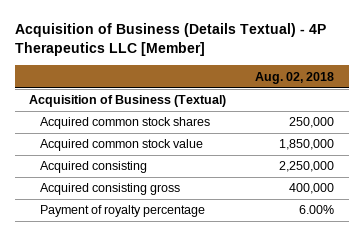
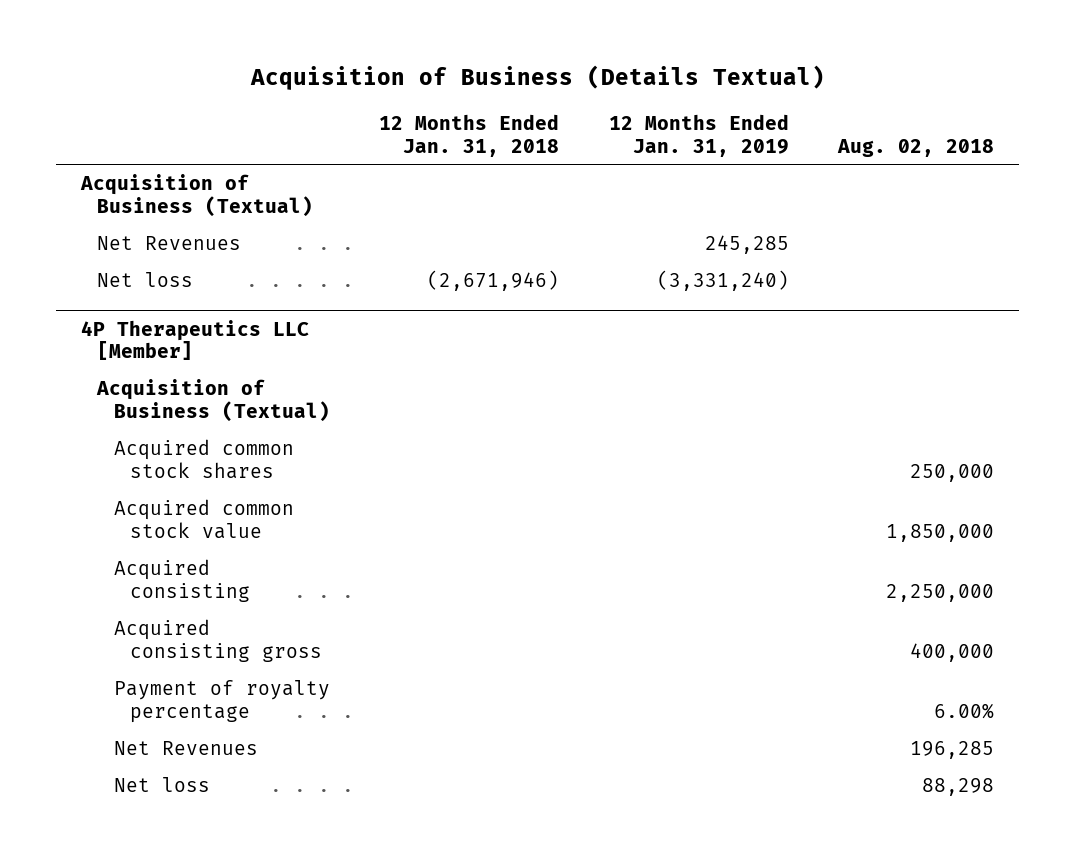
[14,22,326,57] Acquisition of Business (Details Textual) - 4P Therapeutics LLC [Member] -> [249,65,825,91] Acquisition of Business (Details Textual)
none -> [379,113,560,157] 12 Months Ended Jan. 31, 2018
none -> [608,113,789,157] 12 Months Ended Jan. 31, 2019
none -> [97,236,242,251] Net Revenues
none -> [97,272,194,288] Net loss
none -> [80,319,309,361] 4P Therapeutics LLC [Member]
none -> [96,379,330,423] Acquisition of Business (Textual)
none -> [113,741,258,756] Net Revenues
none -> [113,777,210,793] Net loss

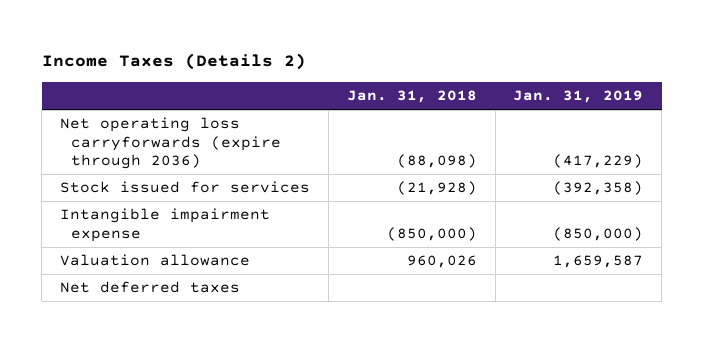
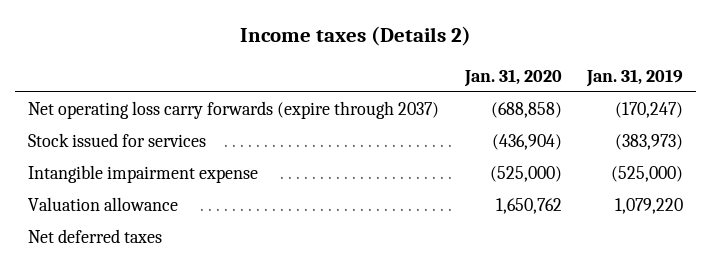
[41,53,306,71] Income Taxes (Details 2) -> [239,26,471,47] Income taxes (Details 2)
[346,90,477,104] Jan. 31, 2018 -> none
none -> [463,68,562,87] Jan. 31, 2020
[60,117,282,170] Net operating loss carryforwards (expire through 2036) -> [27,100,439,119] Net operating loss carry forwards (expire through 2037)
[553,154,644,169] (417,229) -> [615,101,684,118] (170,247)
[553,181,644,196] (392,358) -> [615,133,684,150] (383,973)
[553,226,644,241] (850,000) -> [611,165,684,182] (525,000)
[553,255,644,269] 1,659,587 -> [615,197,684,214] 1,079,220

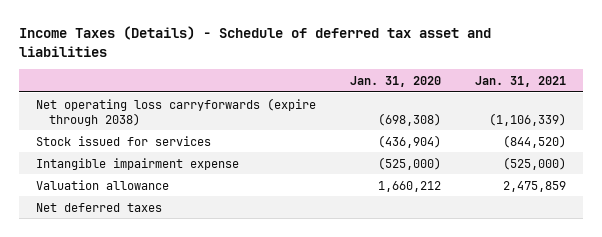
[239,26,471,47] Income taxes (Details 2) -> [19,26,492,58] Income Taxes (Details) - Schedule of deferred tax asset and liabilities
[586,68,684,87] Jan. 31, 2019 -> none
none -> [475,75,567,87] Jan. 31, 2021
[27,100,439,119] Net operating loss carry forwards (expire through 2037) -> [36,97,317,126] Net operating loss carryforwards (expire through 2038)
[490,101,562,118] (688,858) -> [378,112,442,126] (698,308)
[495,197,562,214] 1,650,762 -> [378,180,442,192] 1,660,212

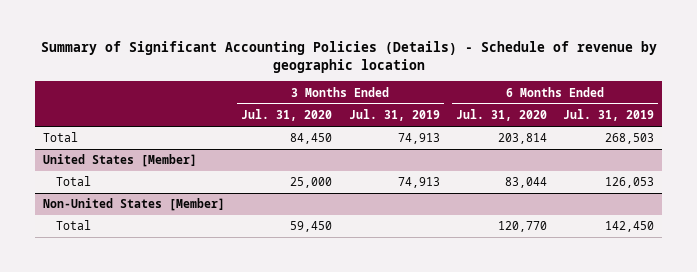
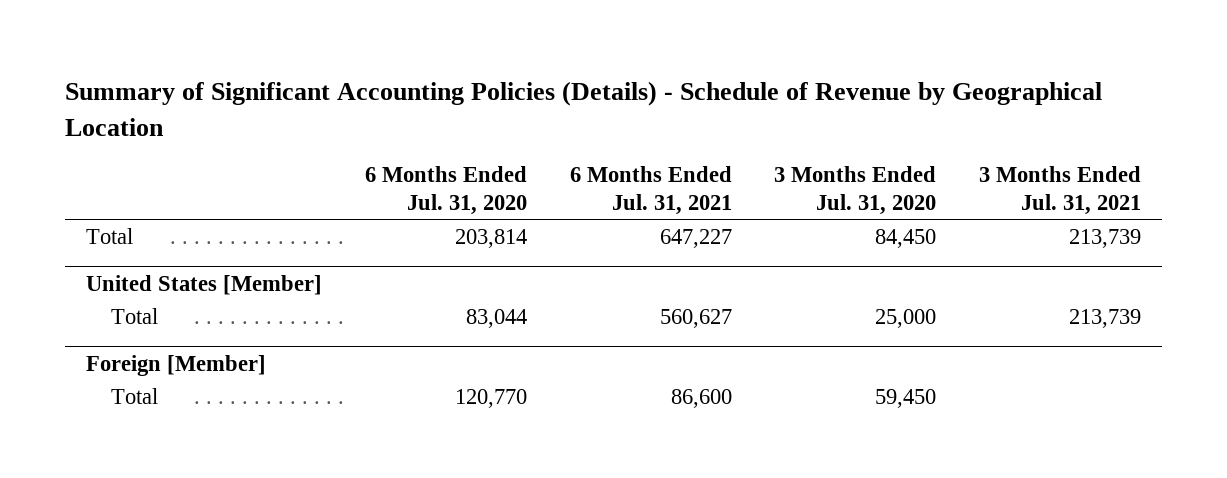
[40,41,657,74] Summary of Significant Accounting Policies (Details) - Schedule of revenue by geographic location -> [65,81,1103,136] Summary of Significant Accounting Policies (Details) - Schedule of Revenue by Geographical Location
[348,109,440,122] Jul. 31, 2019 -> none
[563,109,655,122] Jul. 31, 2019 -> none
none -> [569,166,732,215] 6 Months Ended Jul. 31, 2021
none -> [978,166,1141,215] 3 Months Ended Jul. 31, 2021
[42,198,225,212] Non-United States [Member] -> [86,354,267,376] Foreign [Member]

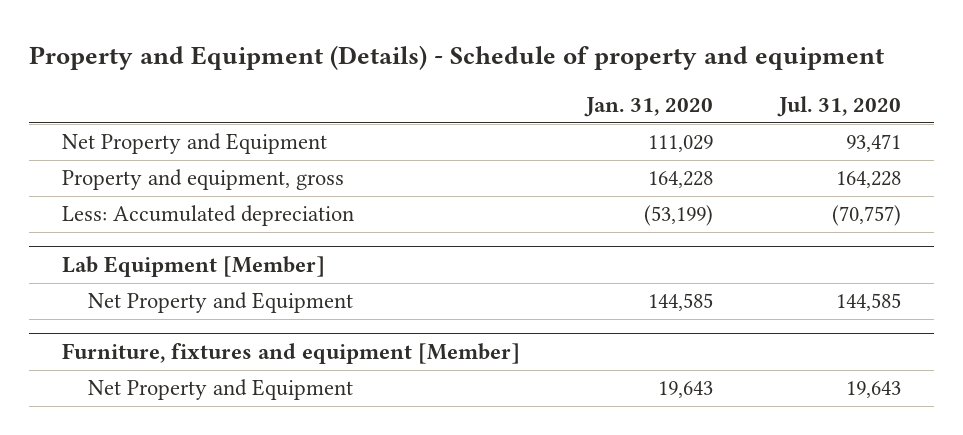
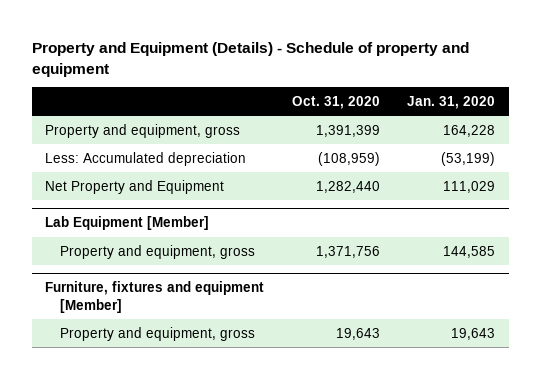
[777,95,902,117] Jul. 31, 2020 -> none
none -> [291,96,380,110] Oct. 31, 2020
[62,133,328,155] Net Property and Equipment -> [45,179,225,194] Net Property and Equipment
[88,292,354,314] Net Property and Equipment -> [59,244,255,259] Property and equipment, gross
[88,379,354,401] Net Property and Equipment -> [59,326,255,341] Property and equipment, gross

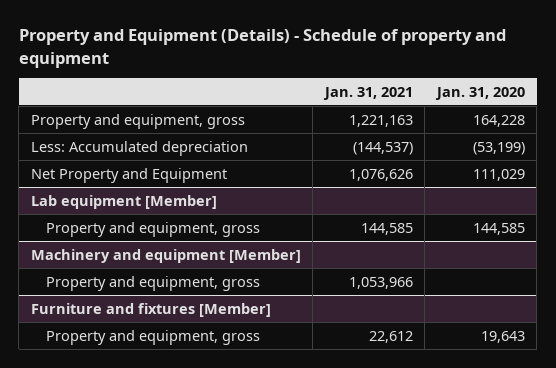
[291,96,380,110] Oct. 31, 2020 -> none
none -> [322,86,413,100] Jan. 31, 2021
[45,216,210,231] Lab Equipment [Member] -> [30,194,217,209] Lab equipment [Member]
none -> [30,248,301,263] Machinery and equipment [Member]
none -> [46,275,261,291] Property and equipment, gross
[45,281,265,313] Furniture, fixtures and equipment [Member] -> [30,302,271,317] Furniture and fixtures [Member]

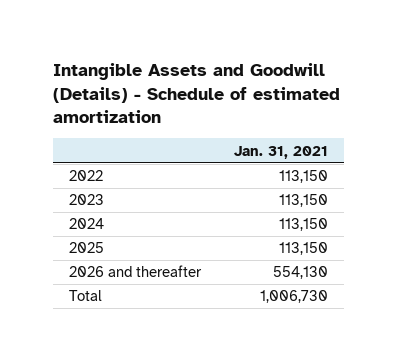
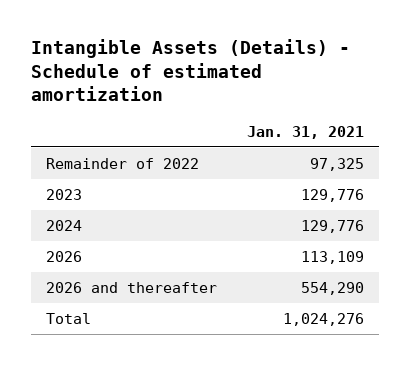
[52,63,340,124] Intangible Assets and Goodwill (Details) - Schedule of estimated amortization -> [30,39,350,102] Intangible Assets (Details) - Schedule of estimated amortization
[69,242,105,254] 2025 -> none
[69,170,104,182] 2022 -> [45,157,199,169] Remainder of 2022
[278,170,328,184] 113,150 -> [310,157,365,171] 97,325
[278,194,328,208] 113,150 -> [301,188,365,202] 129,776
[278,218,328,232] 113,150 -> [301,219,365,233] 129,776
none -> [45,250,82,262] 2026
[272,266,328,280] 554,130 -> [301,281,365,295] 554,290
[259,290,328,304] 1,006,730 -> [283,312,365,326] 1,024,276

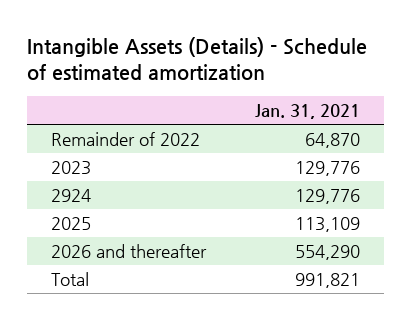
[310,157,365,171] 97,325 -> [304,133,360,149] 64,870
[45,219,82,231] 2024 -> [51,189,92,203] 2924
[45,250,82,262] 2026 -> [51,217,92,231] 2025
[283,312,365,326] 1,024,276 -> [294,273,360,289] 991,821

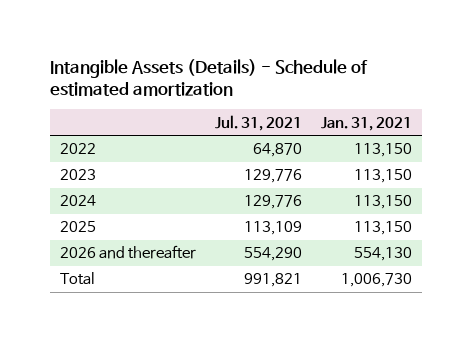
none -> [214,114,302,131] Jul. 31, 2021
[51,189,92,203] 2924 -> none
[51,132,201,147] Remainder of 2022 -> [59,143,96,155] 2022
[304,133,360,149] 64,870 -> [353,143,412,158] 113,150
[294,161,360,177] 129,776 -> [353,169,412,184] 113,150
none -> [59,195,96,207] 2024
[294,217,360,233] 113,109 -> [353,221,412,236] 113,150
[294,245,360,261] 554,290 -> [353,247,412,262] 554,130
[294,273,360,289] 991,821 -> [340,273,412,288] 1,006,730

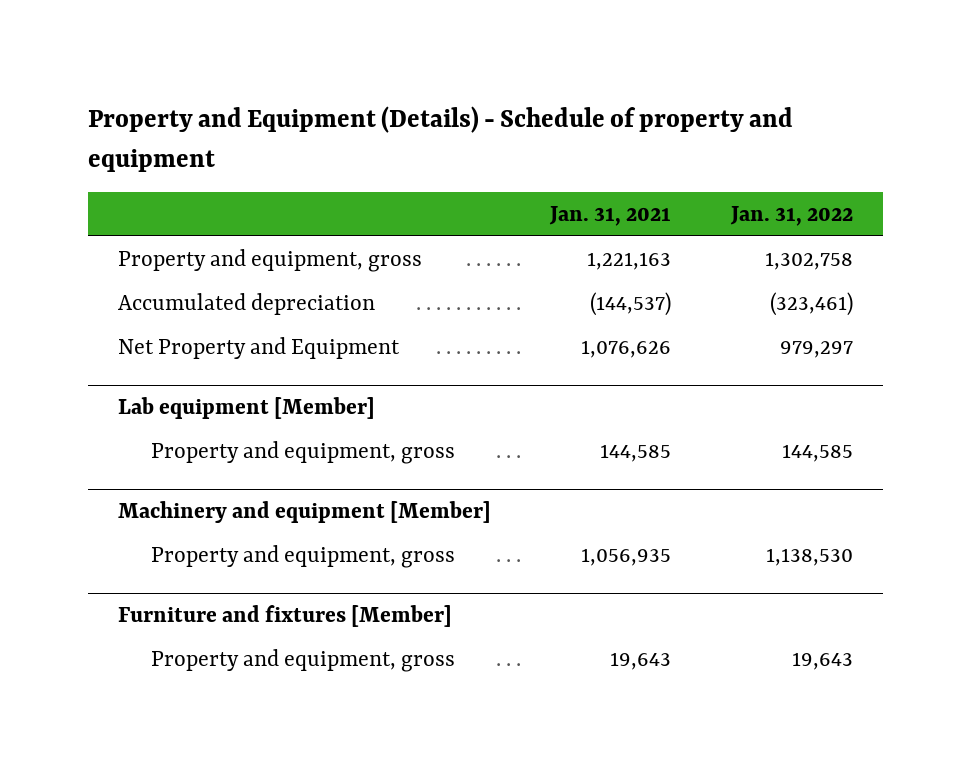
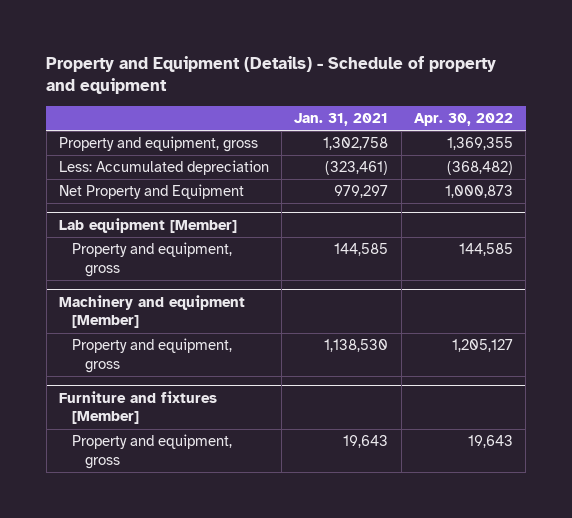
[729,205,853,226] Jan. 31, 2022 -> none
none -> [413,112,513,126] Apr. 30, 2022
[587,252,672,271] 1,221,163 -> [323,137,389,151] 1,302,758
[117,293,375,316] Accumulated depreciation -> [58,160,269,176] Less: Accumulated depreciation
[590,292,672,317] (144,537) -> [325,161,389,176] (323,461)
[581,340,672,359] 1,076,626 -> [334,185,389,199] 979,297
[581,548,672,567] 1,056,935 -> [324,339,389,353] 1,138,530

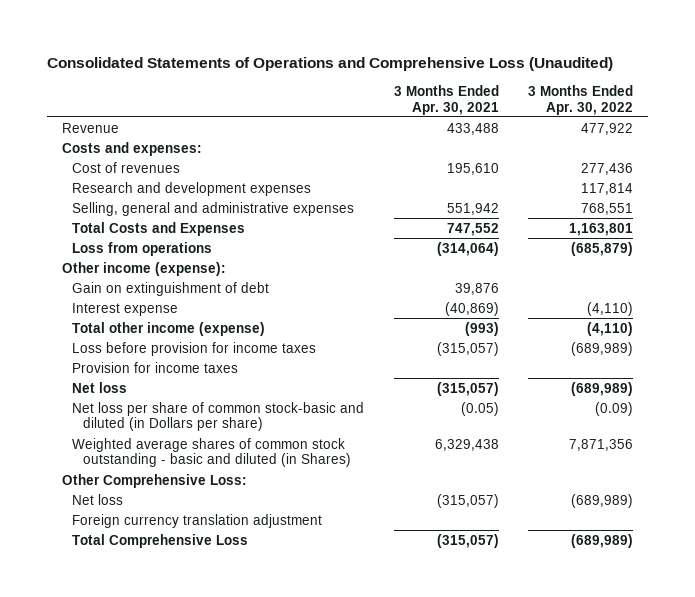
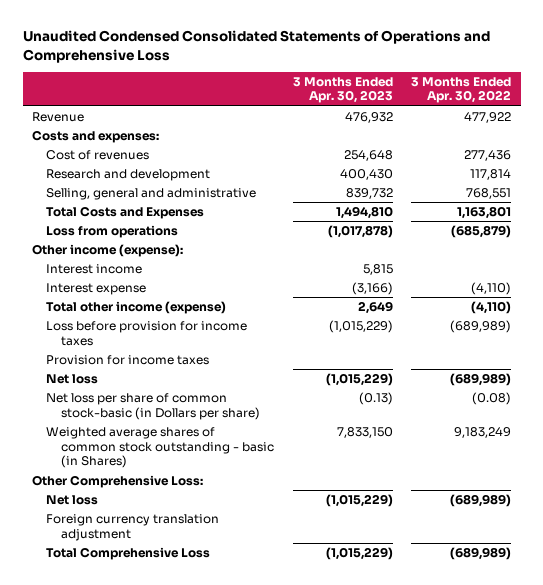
[46,56,613,71] Consolidated Statements of Operations and Comprehensive Loss (Unaudited) -> [22,30,490,63] Unaudited Condensed Consolidated Statements of Operations and Comprehensive Loss
[393,84,499,115] 3 Months Ended Apr. 30, 2021 -> none
none -> [292,76,393,104] 3 Months Ended Apr. 30, 2023
[72,181,312,196] Research and development expenses -> [46,169,211,182] Research and development
[72,201,355,216] Selling, general and administrative expenses -> [46,188,257,201] Selling, general and administrative
[72,281,270,296] Gain on extinguishment of debt -> none
none -> [46,264,143,275] Interest income
[72,401,365,432] Net loss per share of common stock-basic and diluted (in Dollars per share) -> [46,393,261,420] Net loss per share of common stock-basic (in Dollars per share)
[595,401,634,416] (0.09) -> [472,392,512,406] (0.08)
[72,437,352,468] Weighted average shares of common stock outstanding - basic and diluted (in Shares) -> [46,427,275,469] Weighted average shares of common stock outstanding - basic (in Shares)
[569,438,634,451] 7,871,356 -> [454,427,512,439] 9,183,249

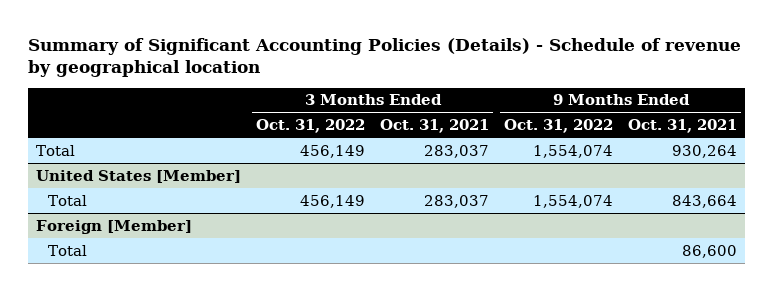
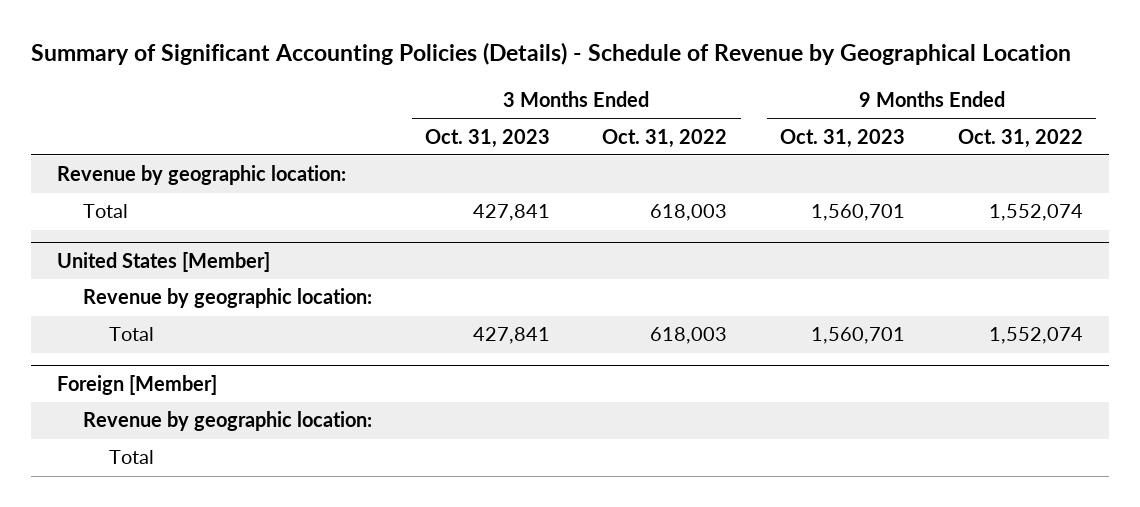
[28,37,742,78] Summary of Significant Accounting Policies (Details) - Schedule of revenue by geographical location -> [30,42,1071,66] Summary of Significant Accounting Policies (Details) - Schedule of Revenue by Geographical Location
[380,119,490,134] Oct. 31, 2021 -> none
[628,119,738,134] Oct. 31, 2021 -> none
none -> [424,128,550,148] Oct. 31, 2023
none -> [780,128,906,148] Oct. 31, 2023
none -> [56,165,346,186] Revenue by geographic location:
[300,144,366,158] 456,149 -> [650,204,728,222] 618,003
[533,144,614,158] 1,554,074 -> [988,204,1083,222] 1,552,074
none -> [82,288,372,309] Revenue by geographic location:
[300,194,366,208] 456,149 -> [650,327,728,345] 618,003
[533,194,614,208] 1,554,074 -> [988,327,1083,345] 1,552,074
none -> [82,411,372,432] Revenue by geographic location:

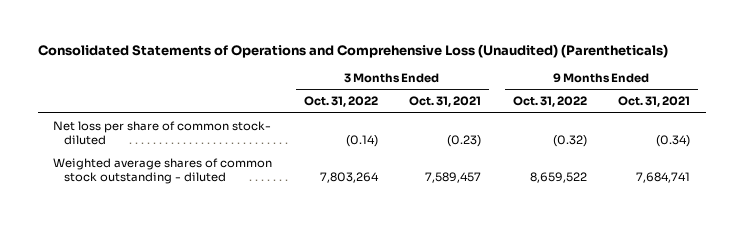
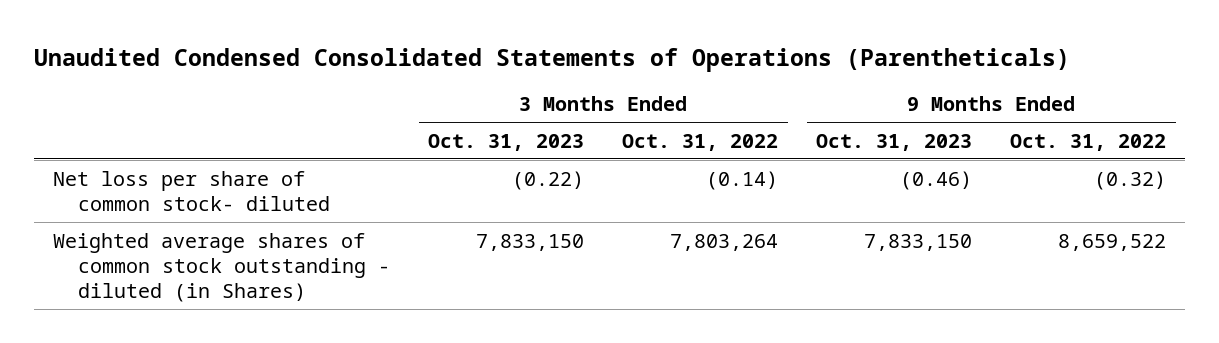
[37,44,668,59] Consolidated Statements of Operations and Comprehensive Loss (Unaudited) (Parentheticals) -> [34,47,1071,72] Unaudited Condensed Consolidated Statements of Operations (Parentheticals)
[409,96,482,108] Oct. 31, 2021 -> none
[618,96,691,108] Oct. 31, 2021 -> none
none -> [428,133,585,151] Oct. 31, 2023
none -> [816,133,973,151] Oct. 31, 2023
[53,157,273,185] Weighted average shares of common stock outstanding - diluted -> [53,232,391,302] Weighted average shares of common stock outstanding - diluted (in Shares)

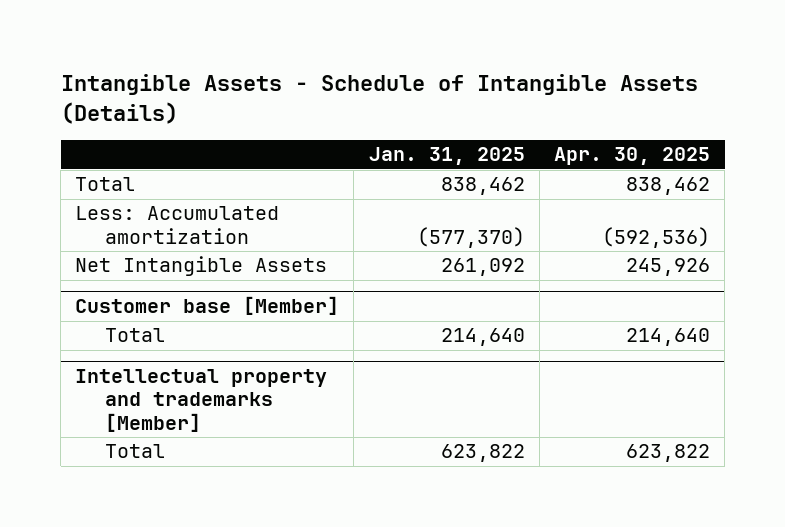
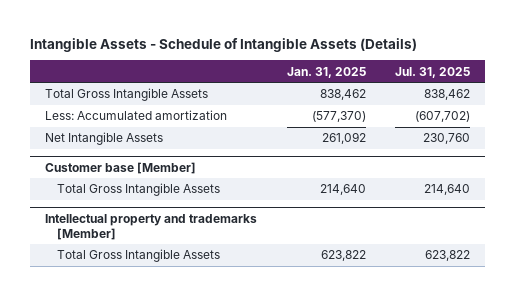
[553,147,710,166] Apr. 30, 2025 -> none
none -> [395,66,471,78] Jul. 31, 2025
[75,177,136,192] Total -> [44,88,208,102] Total Gross Intangible Assets
[104,328,165,343] Total -> [57,183,221,197] Total Gross Intangible Assets
[104,444,165,459] Total -> [57,249,221,263] Total Gross Intangible Assets

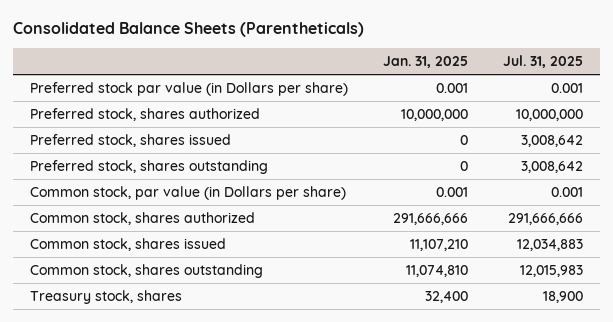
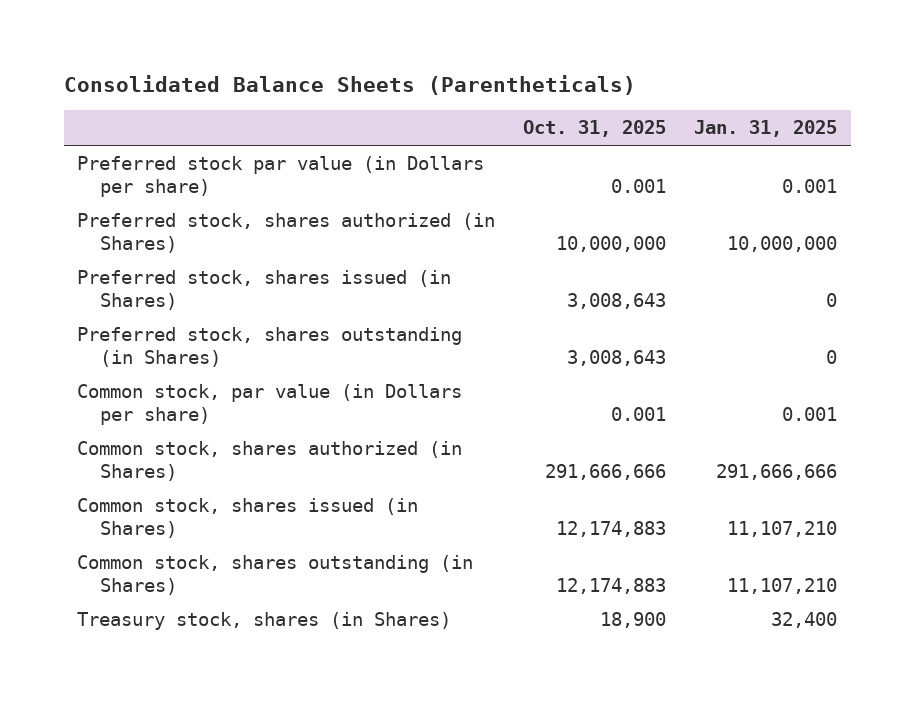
[502,55,583,69] Jul. 31, 2025 -> none
none -> [523,120,667,138] Oct. 31, 2025
[30,107,261,121] Preferred stock, shares authorized -> [77,213,496,253] Preferred stock, shares authorized (in Shares)
[30,133,232,147] Preferred stock, shares issued -> [77,270,452,310] Preferred stock, shares issued (in Shares)
[30,159,269,174] Preferred stock, shares outstanding -> [77,327,463,367] Preferred stock, shares outstanding (in Shares)
[30,211,256,225] Common stock, shares authorized -> [77,441,463,481] Common stock, shares authorized (in Shares)
[30,237,227,251] Common stock, shares issued -> [77,498,419,538] Common stock, shares issued (in Shares)
[30,263,264,278] Common stock, shares outstanding -> [77,555,474,595] Common stock, shares outstanding (in Shares)
[406,264,469,277] 11,074,810 -> [727,577,838,594] 11,107,210
[30,289,183,304] Treasury stock, shares -> [77,612,452,631] Treasury stock, shares (in Shares)

